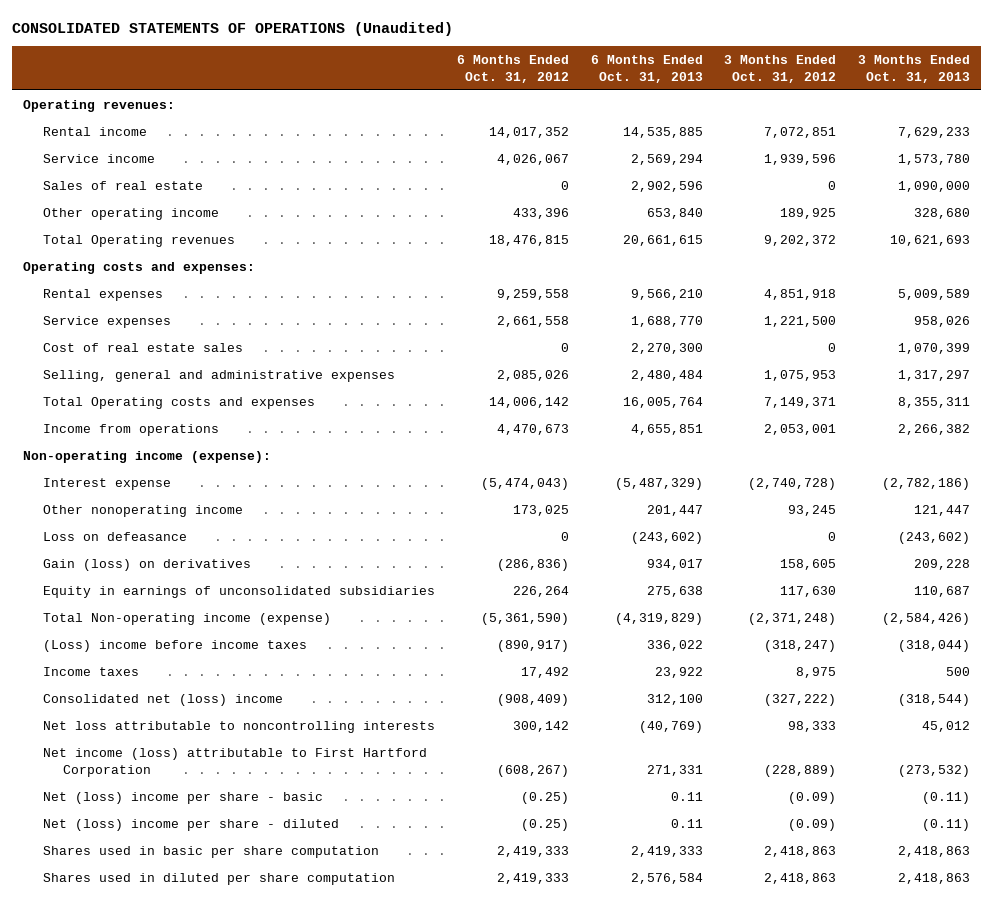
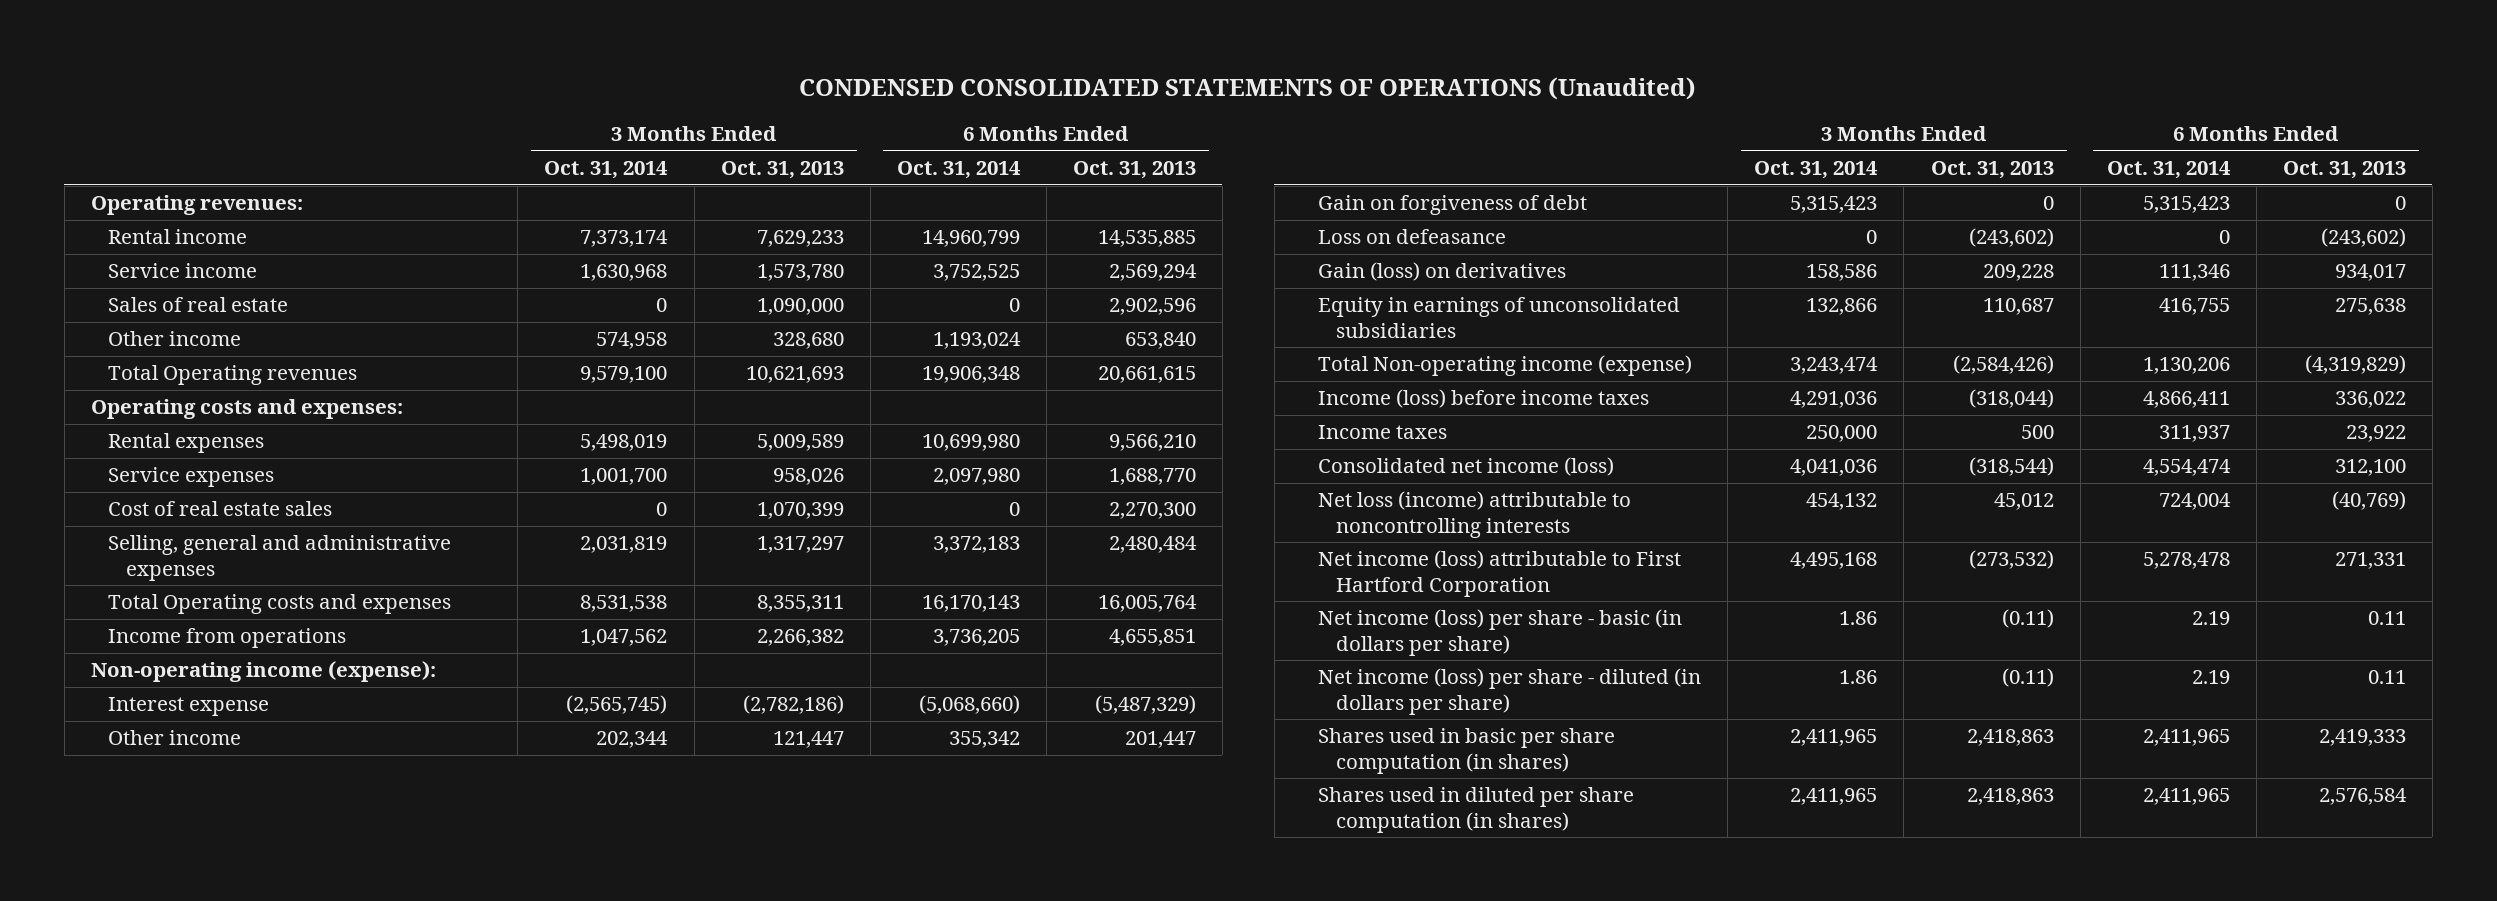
[12,21,454,36] CONSOLIDATED STATEMENTS OF OPERATIONS (Unaudited) -> [799,77,1697,101] CONDENSED CONSOLIDATED STATEMENTS OF OPERATIONS (Unaudited)
[456,54,569,83] 6 Months Ended Oct. 31, 2012 -> none
[724,54,837,83] 3 Months Ended Oct. 31, 2012 -> none
none -> [544,161,669,180] Oct. 31, 2014
none -> [896,161,1021,180] Oct. 31, 2014
[43,207,220,220] Other operating income -> [108,331,242,347] Other income
[43,504,244,517] Other nonoperating income -> [108,730,242,746] Other income
none -> [1318,195,1588,216] Gain on forgiveness of debt
[43,639,308,652] (Loss) income before income taxes -> [1318,389,1650,409] Income (loss) before income taxes
[43,693,284,706] Consolidated net (loss) income -> [1318,457,1615,477] Consolidated net income (loss)
[43,720,436,733] Net loss attributable to noncontrolling interests -> [1318,491,1632,538] Net loss (income) attributable to noncontrolling interests
[43,791,324,804] Net (loss) income per share - basic -> [1318,609,1683,656] Net income (loss) per share - basic (in dollars per share)
[43,818,340,831] Net (loss) income per share - diluted -> [1318,668,1702,715] Net income (loss) per share - diluted (in dollars per share)
[43,845,380,858] Shares used in basic per share computation -> [1318,728,1616,774] Shares used in basic per share computation (in shares)
[43,872,396,885] Shares used in diluted per share computation -> [1318,787,1635,833] Shares used in diluted per share computation (in shares)

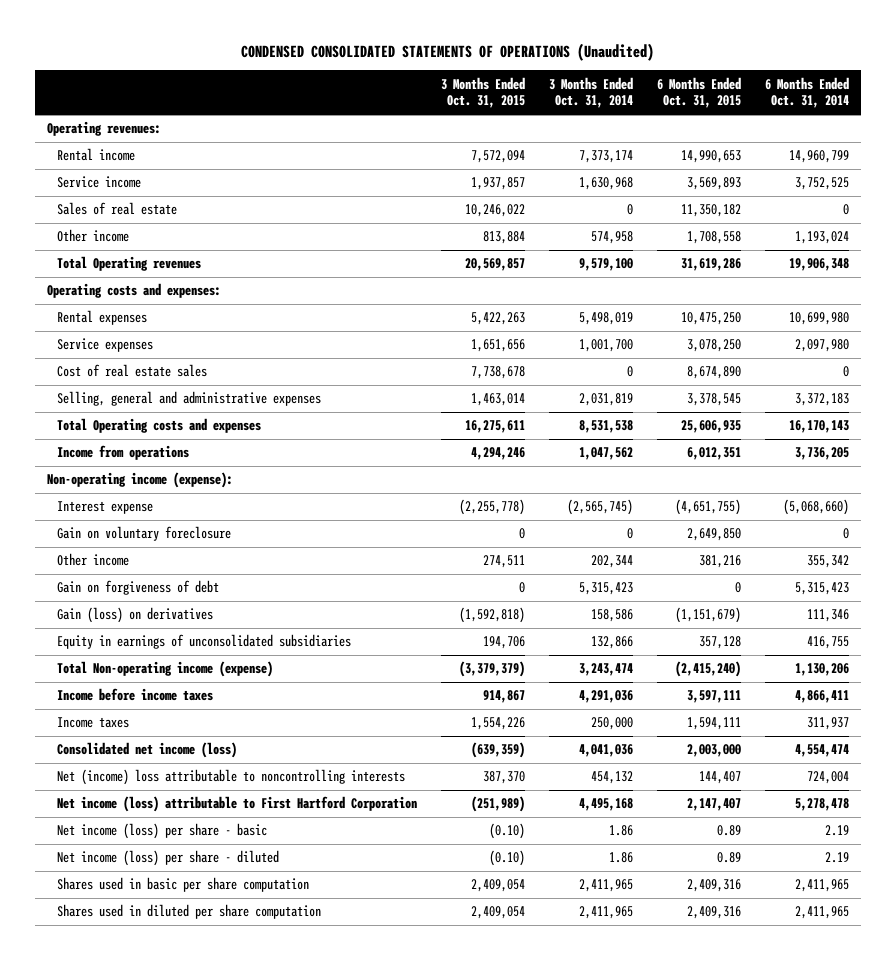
[720,161,844,180] Oct. 31, 2013 -> none
[1072,161,1196,180] Oct. 31, 2013 -> none
none -> [440,76,525,109] 3 Months Ended Oct. 31, 2015
none -> [656,76,741,109] 6 Months Ended Oct. 31, 2015
none -> [56,526,231,542] Gain on voluntary foreclosure
[1318,229,1507,245] Loss on defeasance -> none
[1318,389,1650,409] Income (loss) before income taxes -> [56,688,213,702] Income before income taxes
[1318,491,1632,538] Net loss (income) attributable to noncontrolling interests -> [56,769,405,786] Net (income) loss attributable to noncontrolling interests
[1318,609,1683,656] Net income (loss) per share - basic (in dollars per share) -> [56,823,267,840] Net income (loss) per share - basic
[1318,668,1702,715] Net income (loss) per share - diluted (in dollars per share) -> [56,850,279,867] Net income (loss) per share - diluted
[1318,728,1616,774] Shares used in basic per share computation (in shares) -> [56,877,309,893] Shares used in basic per share computation
[1318,787,1635,833] Shares used in diluted per share computation (in shares) -> [56,904,321,920] Shares used in diluted per share computation

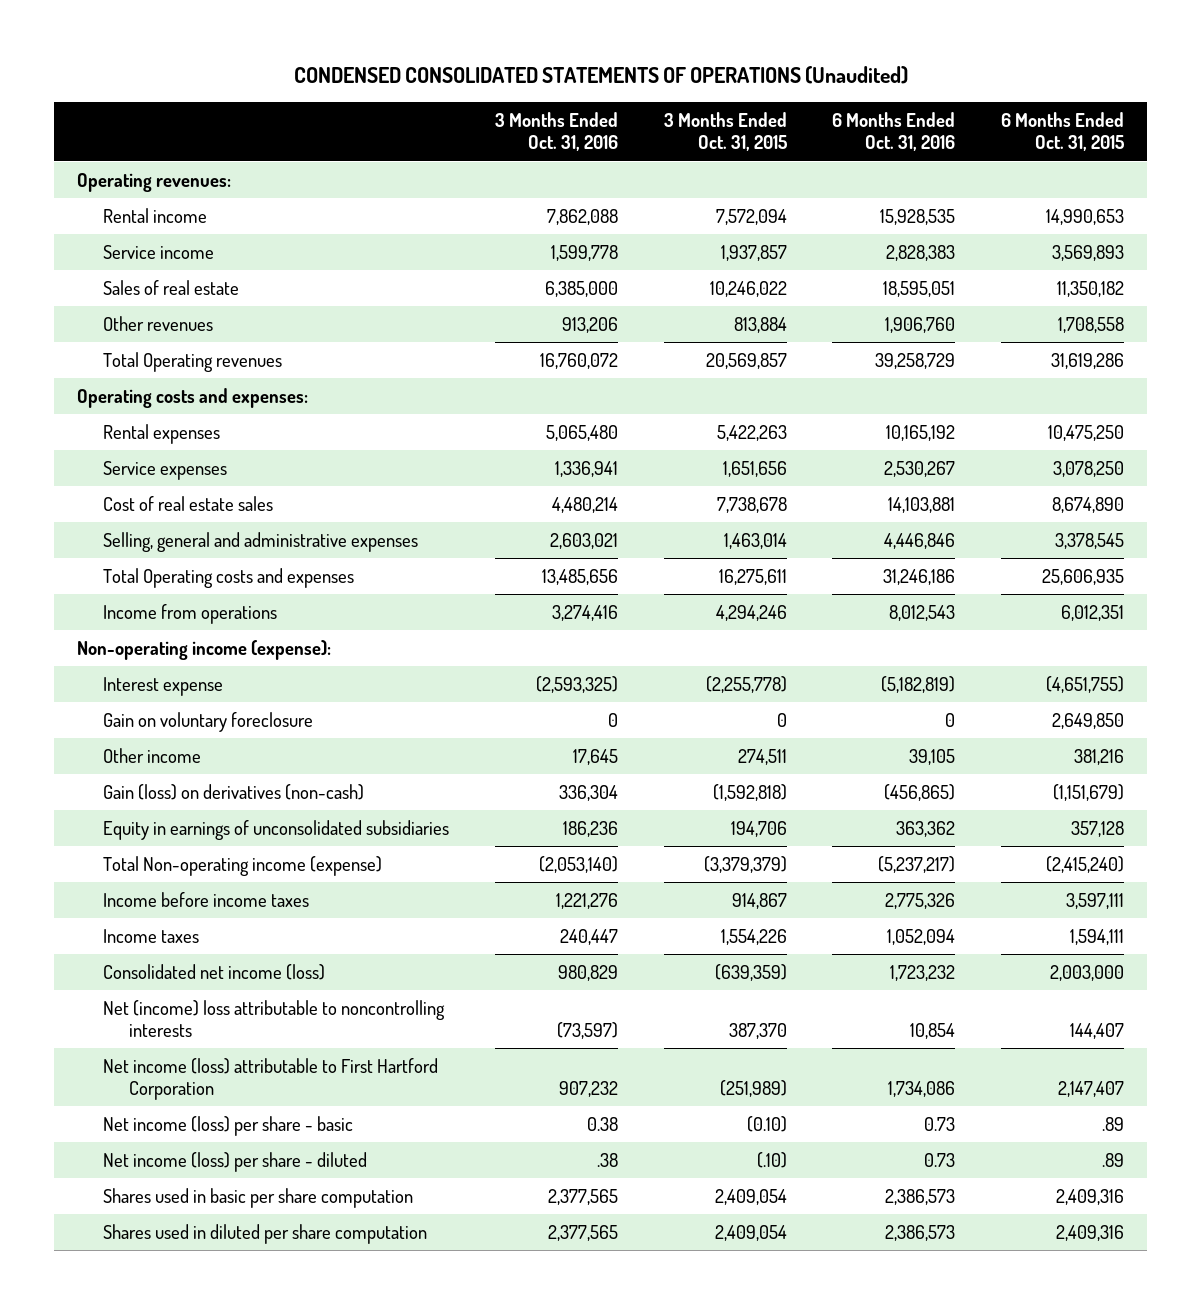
[548,76,633,109] 3 Months Ended Oct. 31, 2014 -> none
[764,76,849,109] 6 Months Ended Oct. 31, 2014 -> none
none -> [494,111,618,152] 3 Months Ended Oct. 31, 2016
none -> [832,111,956,152] 6 Months Ended Oct. 31, 2016
[56,229,129,243] Other income -> [103,315,214,331] Other revenues
[56,580,219,596] Gain on forgiveness of debt -> none
[56,607,213,624] Gain (loss) on derivatives -> [103,783,365,800] Gain (loss) on derivatives (non-cash)
[716,825,741,837] 0.89 -> [1101,1116,1124,1131] .89
[488,850,525,867] (0.10) -> [756,1151,787,1168] (.10)
[716,852,741,864] 0.89 -> [1101,1152,1124,1167] .89

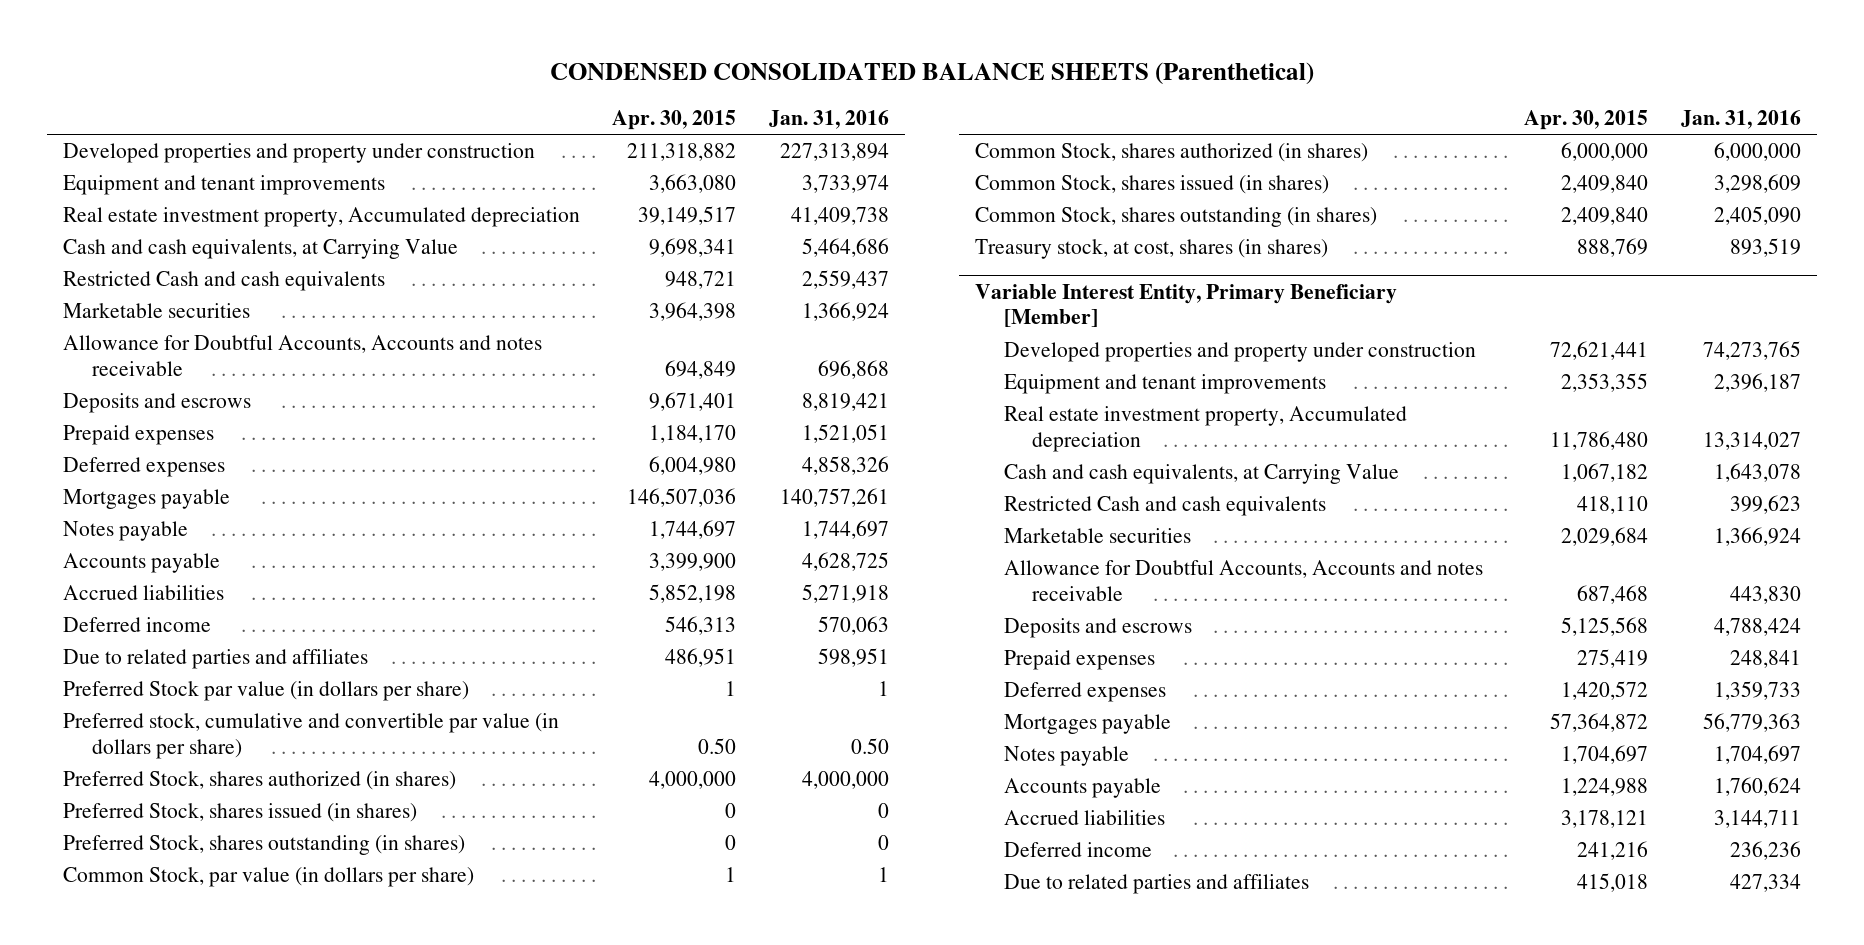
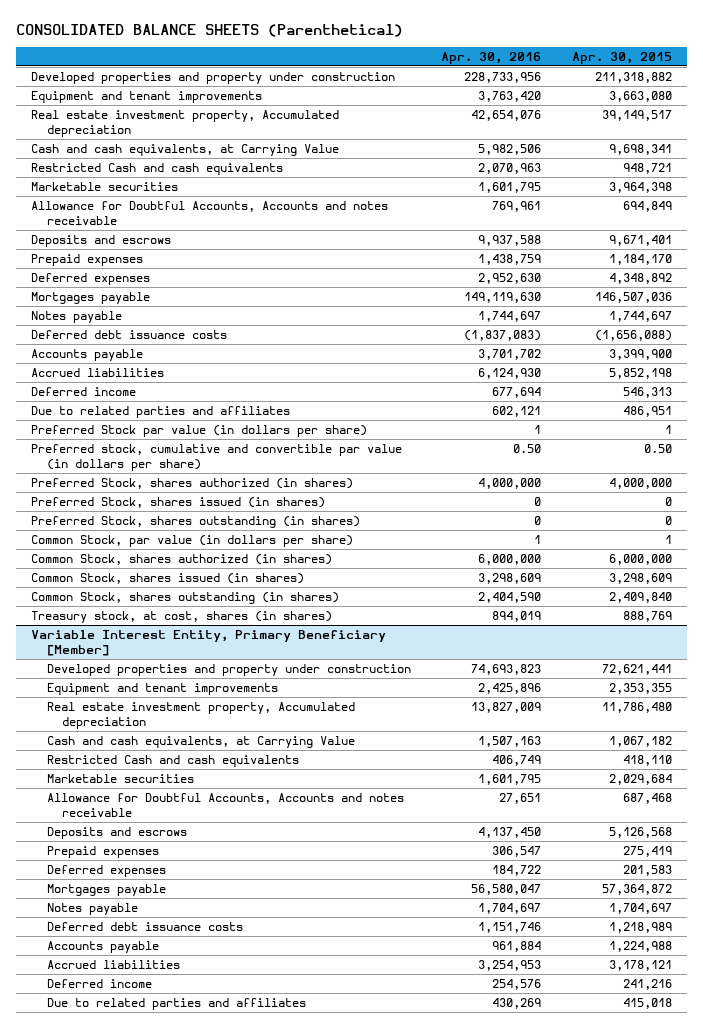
[549,62,1314,86] CONDENSED CONSOLIDATED BALANCE SHEETS (Parenthetical) -> [16,23,404,37] CONSOLIDATED BALANCE SHEETS (Parenthetical)
[768,110,889,130] Jan. 31, 2016 -> none
none -> [441,51,542,64] Apr. 30, 2016
[649,456,737,476] 6,004,980 -> [609,273,673,285] 4,348,892
none -> [31,330,228,340] Deferred debt issuance costs
[1561,175,1649,194] 2,409,840 -> [609,573,673,585] 3,298,609
[1561,617,1649,637] 5,125,568 -> [609,827,673,839] 5,126,568
[1561,681,1649,701] 1,420,572 -> [623,865,673,877] 201,583
none -> [46,922,243,932] Deferred debt issuance costs

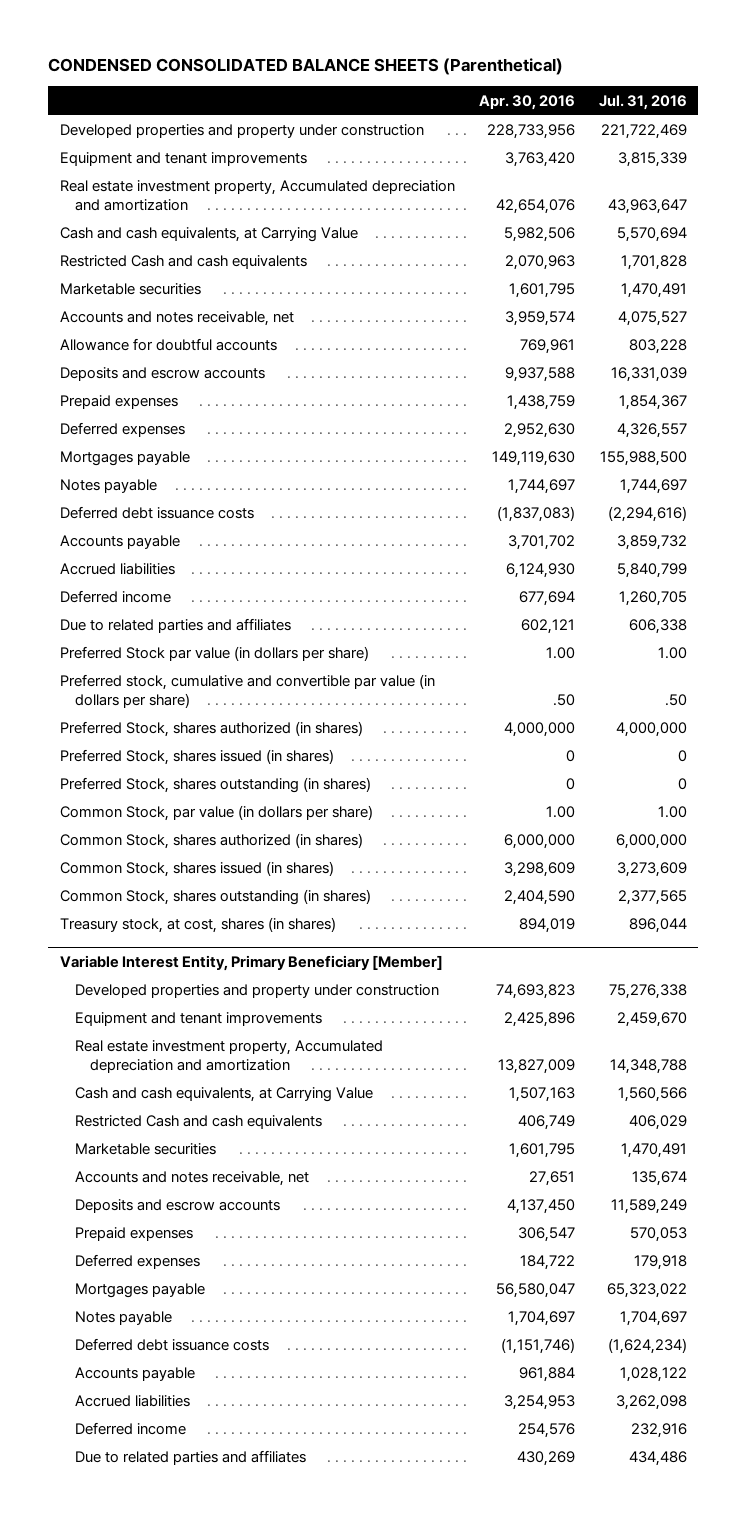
[16,23,404,37] CONSOLIDATED BALANCE SHEETS (Parenthetical) -> [48,58,564,76] CONDENSED CONSOLIDATED BALANCE SHEETS (Parenthetical)
[572,51,673,64] Apr. 30, 2015 -> none
none -> [598,94,687,110] Jul. 31, 2016
[31,110,340,137] Real estate investment property, Accumulated depreciation -> [60,180,456,212] Real estate investment property, Accumulated depreciation and amortization
none -> [60,311,295,327] Accounts and notes receivable, net
[31,201,389,225] Allowance for Doubtful Accounts, Accounts and notes receivable -> [60,338,278,352] Allowance for doubtful accounts
[31,235,172,248] Deposits and escrows -> [60,367,266,382] Deposits and escrow accounts
[534,425,542,435] 1 -> [545,647,575,660] 1.00
[513,444,542,454] 0.50 -> [552,694,575,707] .50
[534,535,542,545] 1 -> [545,806,575,819] 1.00
[46,702,355,729] Real estate investment property, Accumulated depreciation -> [75,1040,384,1074] Real estate investment property, Accumulated depreciation and amortization
[46,793,404,817] Allowance for Doubtful Accounts, Accounts and notes receivable -> [75,1171,310,1187] Accounts and notes receivable, net
[46,827,187,840] Deposits and escrows -> [75,1199,281,1214] Deposits and escrow accounts
[478,922,542,934] 1,151,746 -> [500,1338,575,1355] (1,151,746)

